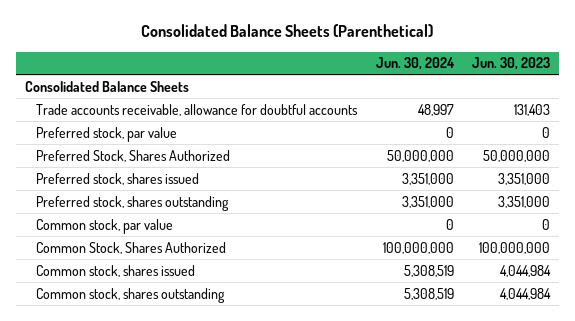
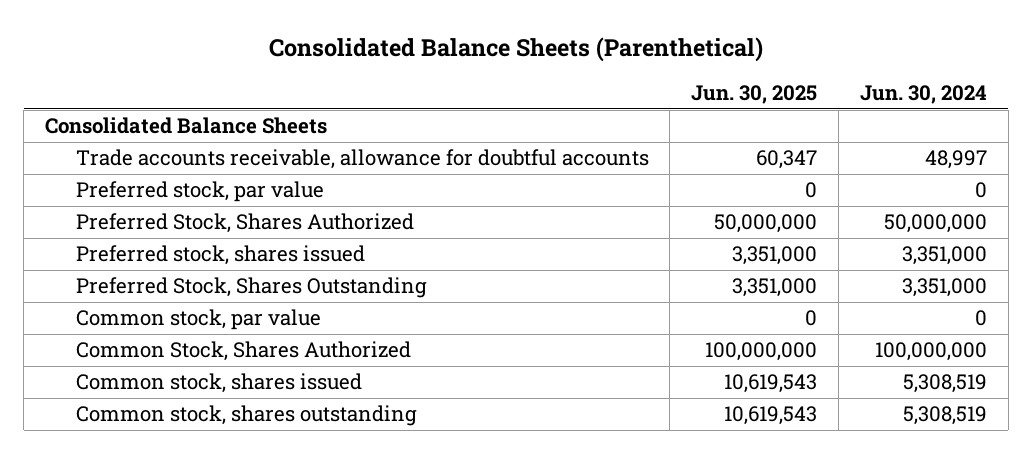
[471,57,550,71] Jun. 30, 2023 -> none
none -> [691,84,818,104] Jun. 30, 2025
[36,195,230,211] Preferred stock, shares outstanding -> [75,277,427,299] Preferred Stock, Shares Outstanding

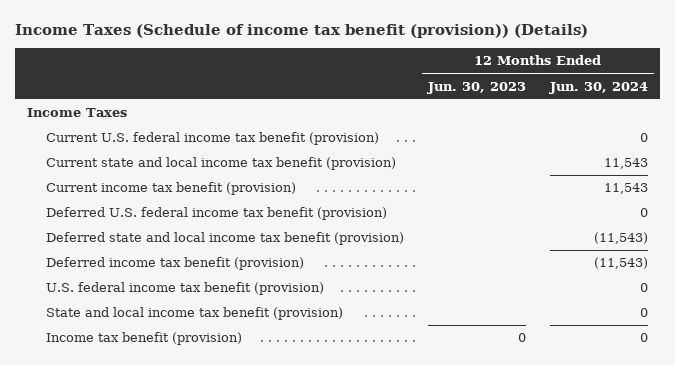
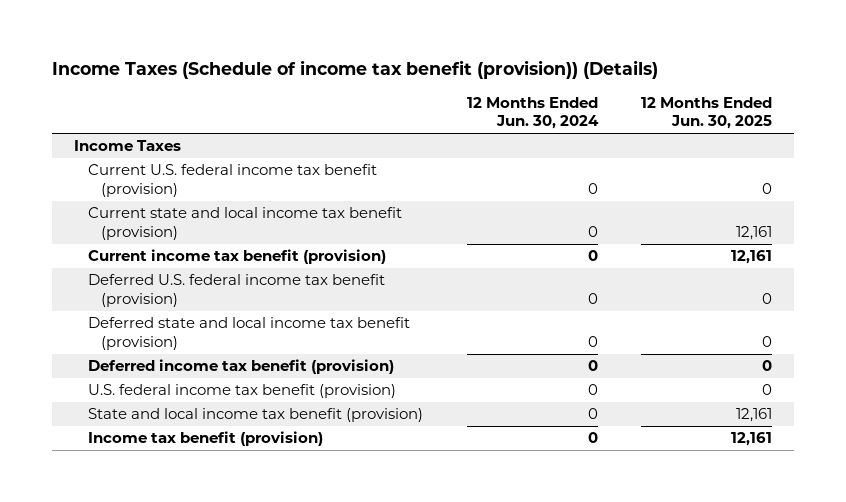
[427,81,527,94] Jun. 30, 2023 -> none
none -> [641,96,773,130] 12 Months Ended Jun. 30, 2025
[603,158,648,170] 11,543 -> [587,225,598,237] 0
[603,183,648,195] 11,543 -> [587,250,598,262] 0
[593,232,648,245] (11,543) -> [587,335,598,347] 0
[593,257,648,270] (11,543) -> [587,360,598,372] 0

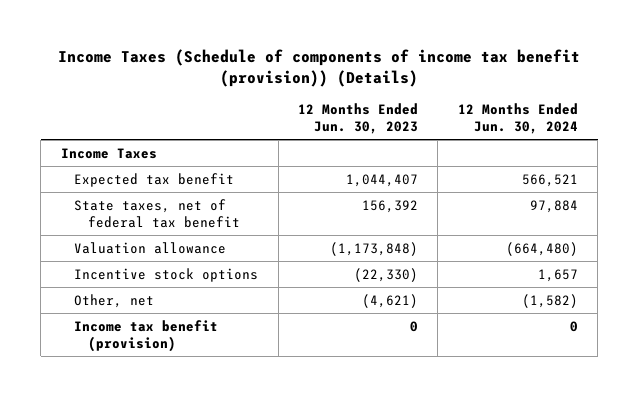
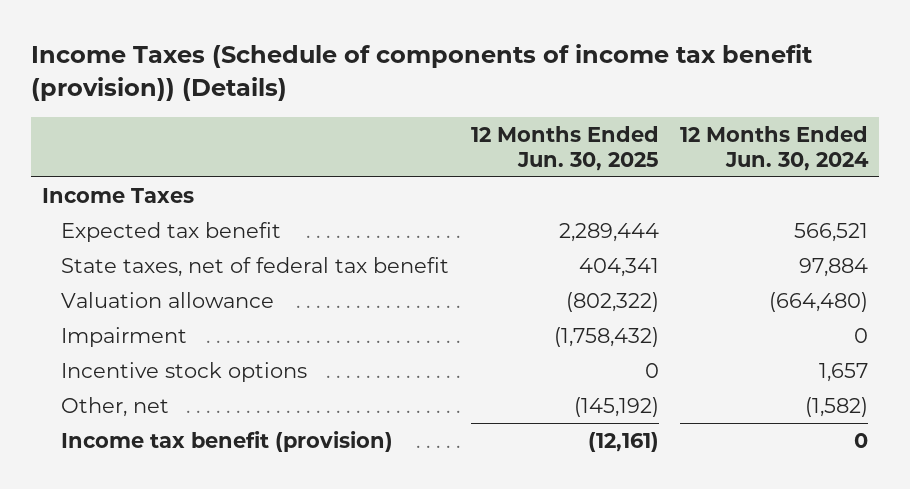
[298,102,419,134] 12 Months Ended Jun. 30, 2023 -> none
none -> [470,126,659,171] 12 Months Ended Jun. 30, 2025
none -> [61,326,188,347] Impairment

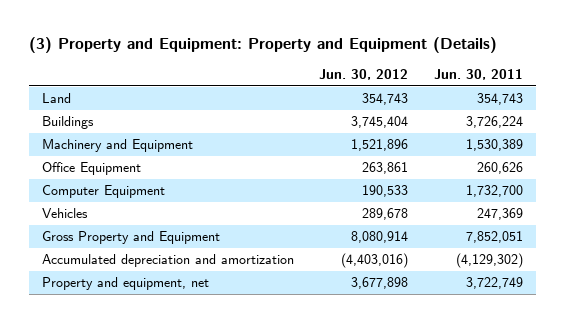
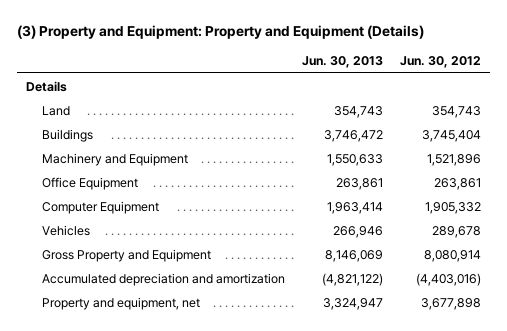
[434,68,524,80] Jun. 30, 2011 -> none
none -> [302,56,384,69] Jun. 30, 2013
none -> [25,80,67,92] Details
[362,185,409,198] 190,533 -> [425,201,482,214] 1,905,332

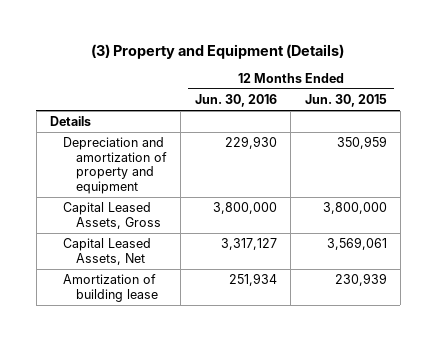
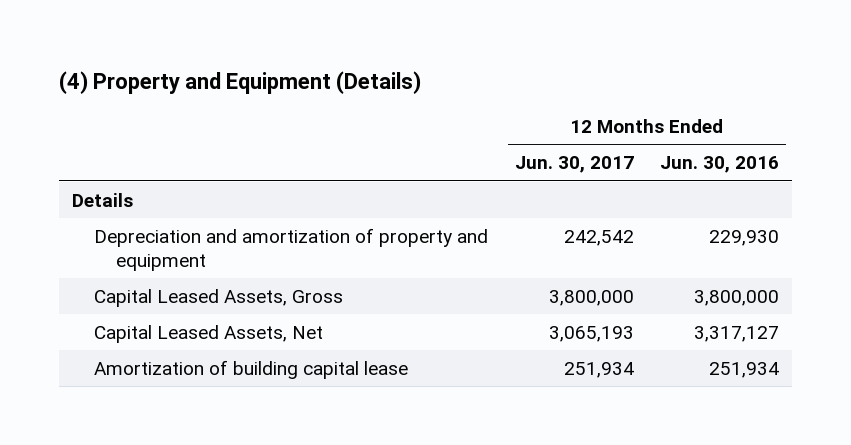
[91,43,345,59] (3) Property and Equipment (Details) -> [59,70,422,94] (4) Property and Equipment (Details)
[304,94,387,108] Jun. 30, 2015 -> none
none -> [514,156,634,174] Jun. 30, 2017
[63,274,159,302] Amortization of building lease -> [94,359,409,379] Amortization of building capital lease

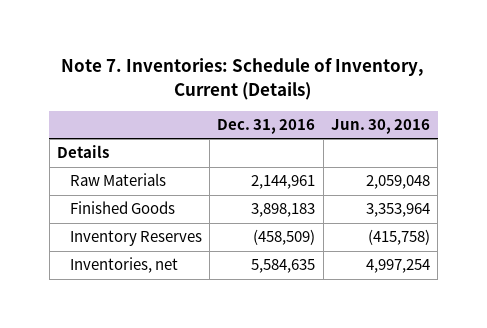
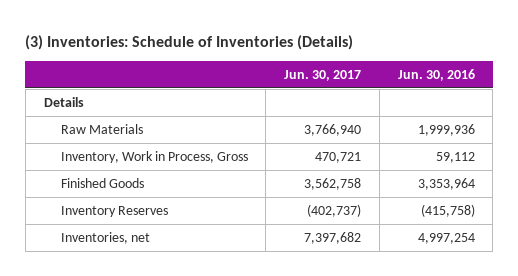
[61,58,425,100] Note 7. Inventories: Schedule of Inventory, Current (Details) -> [25,35,354,51] (3) Inventories: Schedule of Inventories (Details)
[217,118,316,134] Dec. 31, 2016 -> none
none -> [284,70,362,82] Jun. 30, 2017
[365,175,430,190] 2,059,048 -> [417,123,475,136] 1,999,936
none -> [60,150,248,163] Inventory, Work in Process, Gross

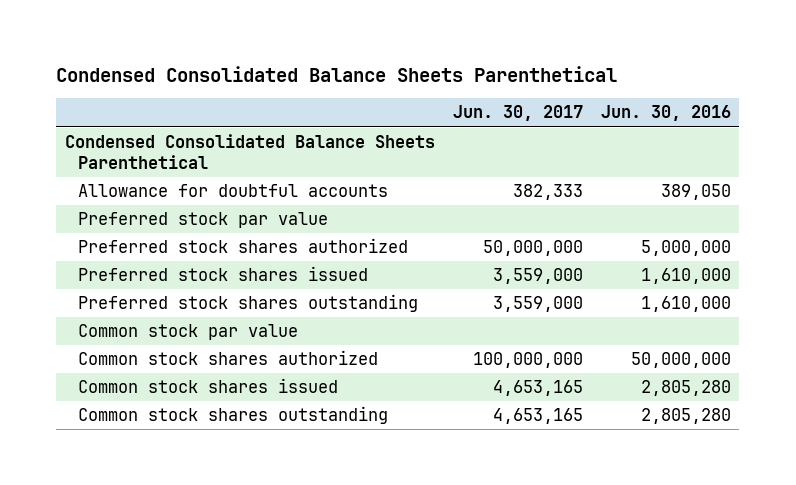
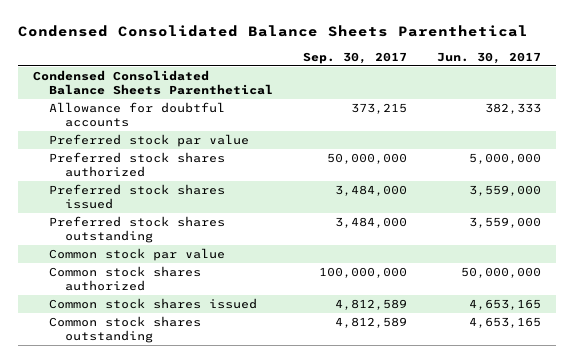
[600,105,731,122] Jun. 30, 2016 -> none
none -> [303,51,408,64] Sep. 30, 2017
[482,240,583,257] 50,000,000 -> [469,152,542,164] 5,000,000
[472,352,583,369] 100,000,000 -> [461,266,542,278] 50,000,000

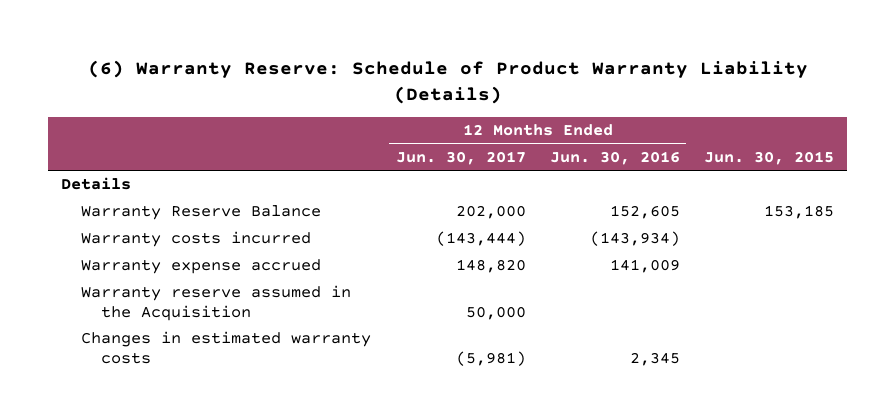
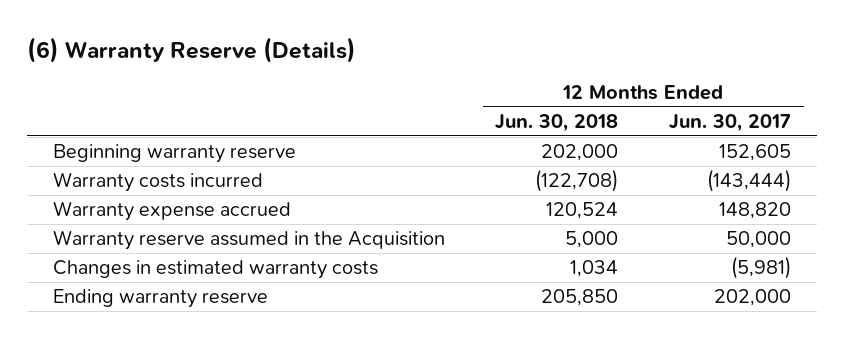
[87,60,808,105] (6) Warranty Reserve: Schedule of Product Warranty Liability (Details) -> [27,37,357,64] (6) Warranty Reserve (Details)
[549,150,680,165] Jun. 30, 2016 -> none
[704,150,835,165] Jun. 30, 2015 -> none
none -> [495,114,619,133] Jun. 30, 2018
[60,177,131,191] Details -> none
[81,205,322,221] Warranty Reserve Balance -> [52,144,296,164] Beginning warranty reserve
[455,205,526,220] 202,000 -> [719,144,792,162] 152,605
none -> [52,289,268,309] Ending warranty reserve

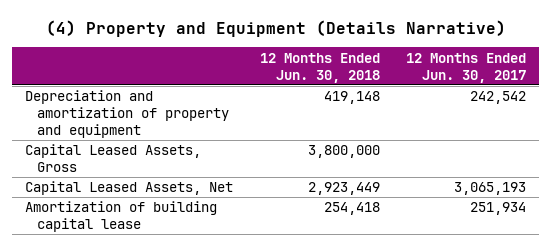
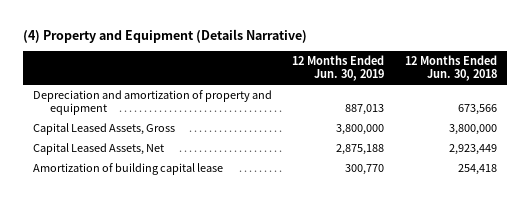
[405,52,526,83] 12 Months Ended Jun. 30, 2017 -> none
none -> [292,55,385,82] 12 Months Ended Jun. 30, 2019
[323,91,380,105] 419,148 -> [457,104,497,116] 673,566

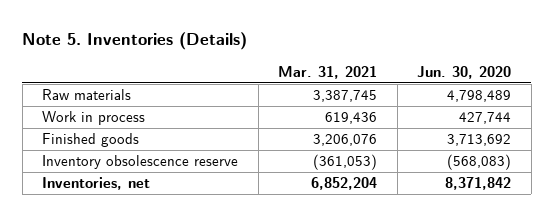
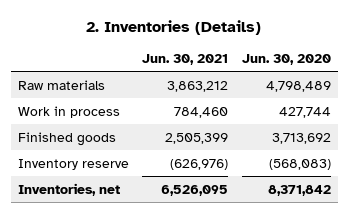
[22,32,248,51] Note 5. Inventories (Details) -> [86,19,262,35] 2. Inventories (Details)
[278,65,378,79] Mar. 31, 2021 -> none
none -> [142,53,229,65] Jun. 30, 2021
[42,155,239,170] Inventory obsolescence reserve -> [17,158,129,170] Inventory reserve

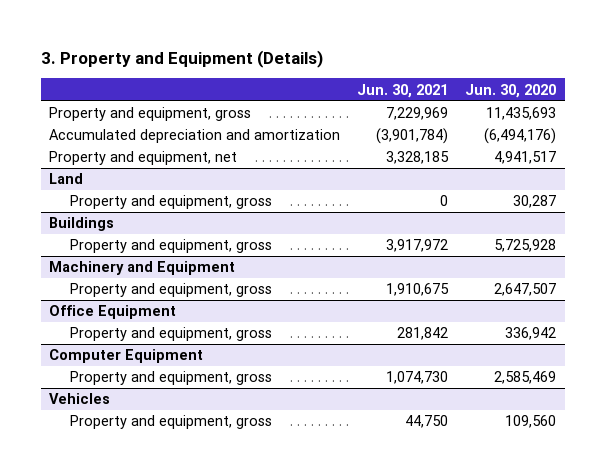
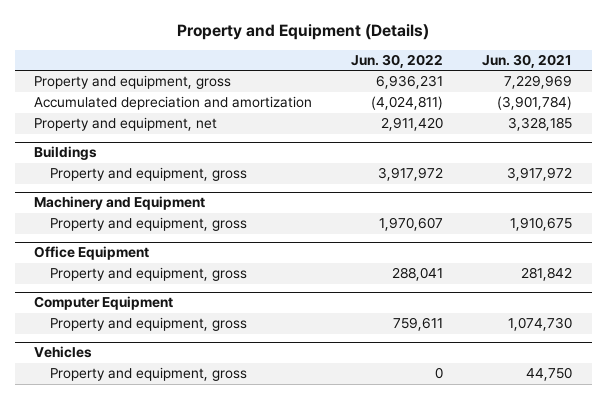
[40,49,323,68] 3. Property and Equipment (Details) -> [177,24,430,41] Property and Equipment (Details)
[465,83,557,98] Jun. 30, 2020 -> none
none -> [351,54,444,69] Jun. 30, 2022
[49,173,84,185] Land -> none
[69,195,272,210] Property and equipment, gross -> none

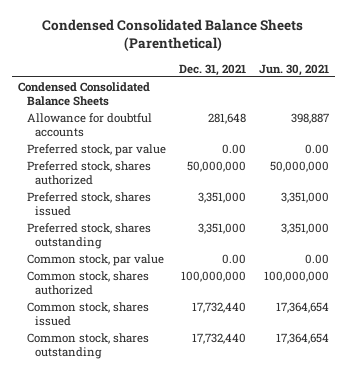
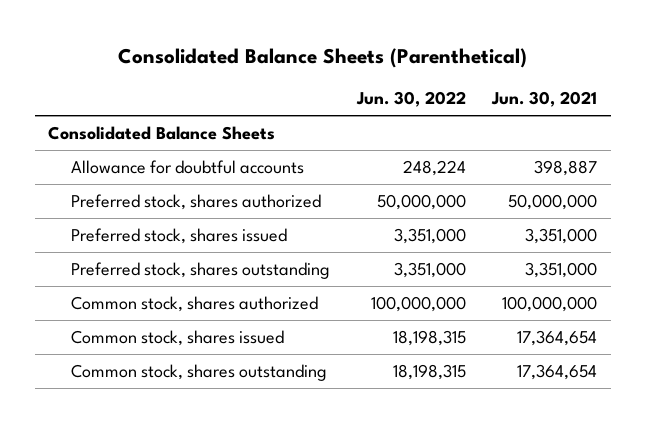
[42,18,304,51] Condensed Consolidated Balance Sheets (Parenthetical) -> [117,47,527,68] Consolidated Balance Sheets (Parenthetical)
[178,63,246,76] Dec. 31, 2021 -> none
none -> [355,90,466,107] Jun. 30, 2022
[17,81,150,106] Condensed Consolidated Balance Sheets -> [48,126,276,141] Consolidated Balance Sheets
[26,143,166,156] Preferred stock, par value -> none
[26,253,164,266] Common stock, par value -> none

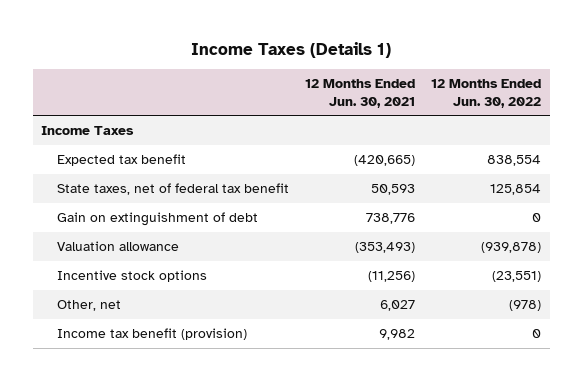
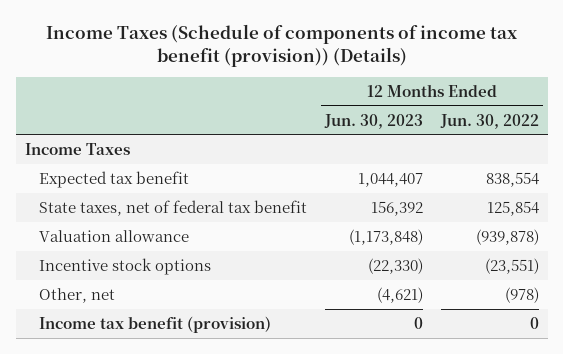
[191,41,392,58] Income Taxes (Details 1) -> [45,24,517,68] Income Taxes (Schedule of components of income tax benefit (provision)) (Details)
[305,79,416,108] 12 Months Ended Jun. 30, 2021 -> none
none -> [324,113,424,129] Jun. 30, 2023
[56,212,258,227] Gain on extinguishment of debt -> none

